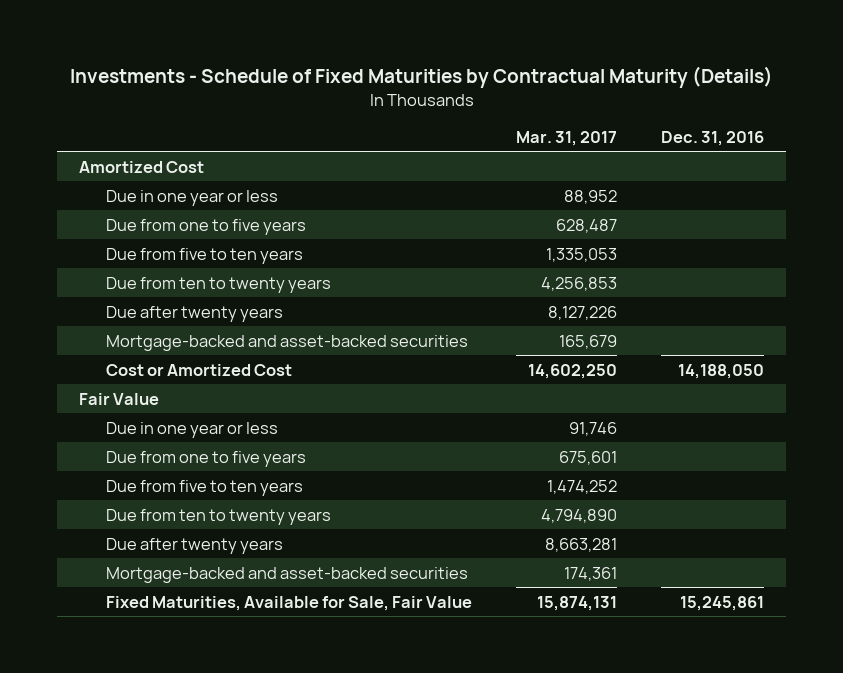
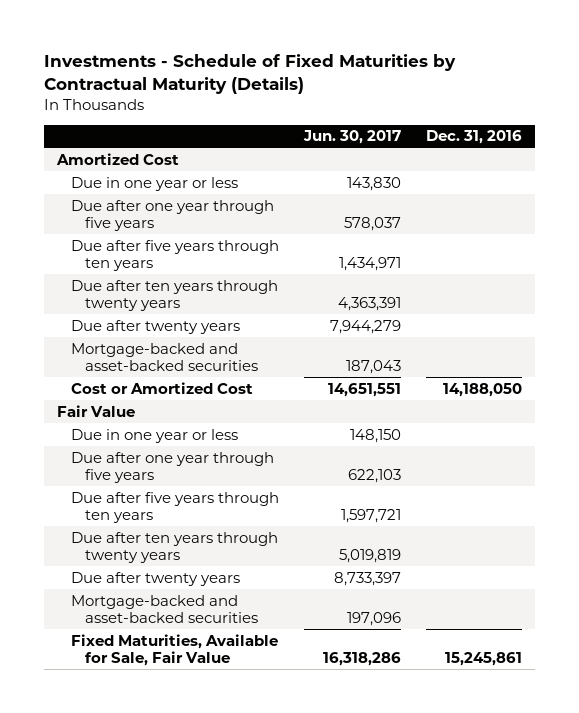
[515,130,617,146] Mar. 31, 2017 -> none
none -> [302,130,401,145] Jun. 30, 2017
[105,218,306,235] Due from one to five years -> [70,199,274,231] Due after one year through five years
[105,247,303,264] Due from five to ten years -> [70,239,279,271] Due after five years through ten years
[105,276,331,293] Due from ten to twenty years -> [70,279,278,311] Due after ten years through twenty years
[105,450,306,467] Due from one to five years -> [70,451,274,483] Due after one year through five years
[105,479,303,496] Due from five to ten years -> [70,491,279,523] Due after five years through ten years
[105,508,331,525] Due from ten to twenty years -> [70,531,278,563] Due after ten years through twenty years

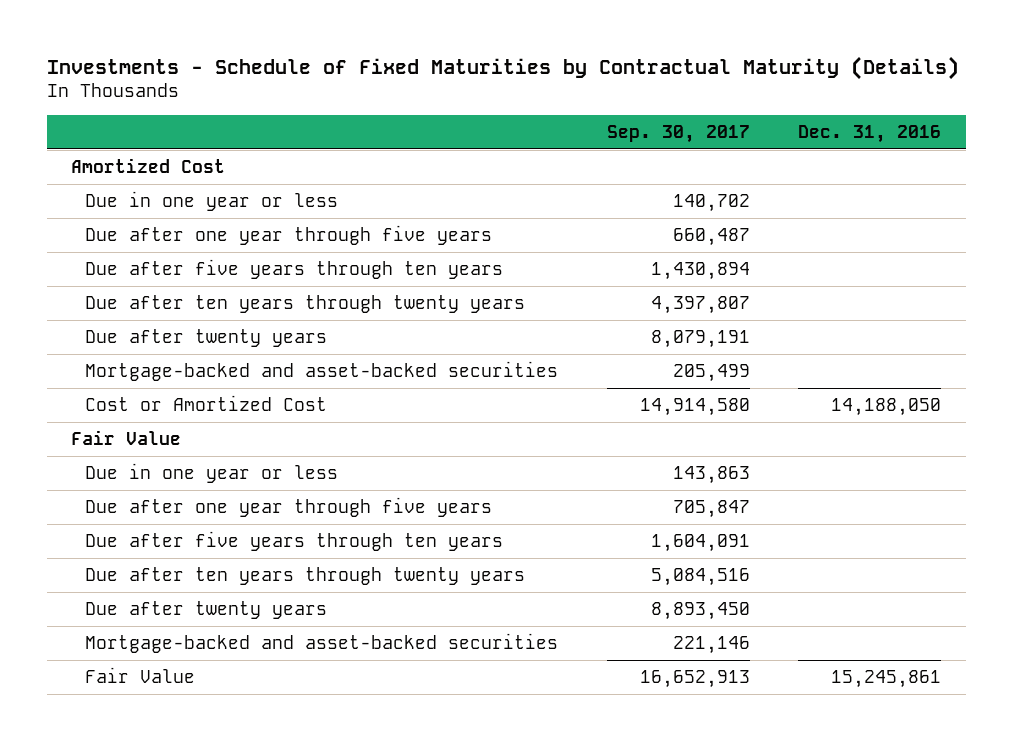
[302,130,401,145] Jun. 30, 2017 -> none
none -> [606,124,750,143] Sep. 30, 2017
[70,633,278,666] Fixed Maturities, Available for Sale, Fair Value -> [85,667,196,684] Fair Value

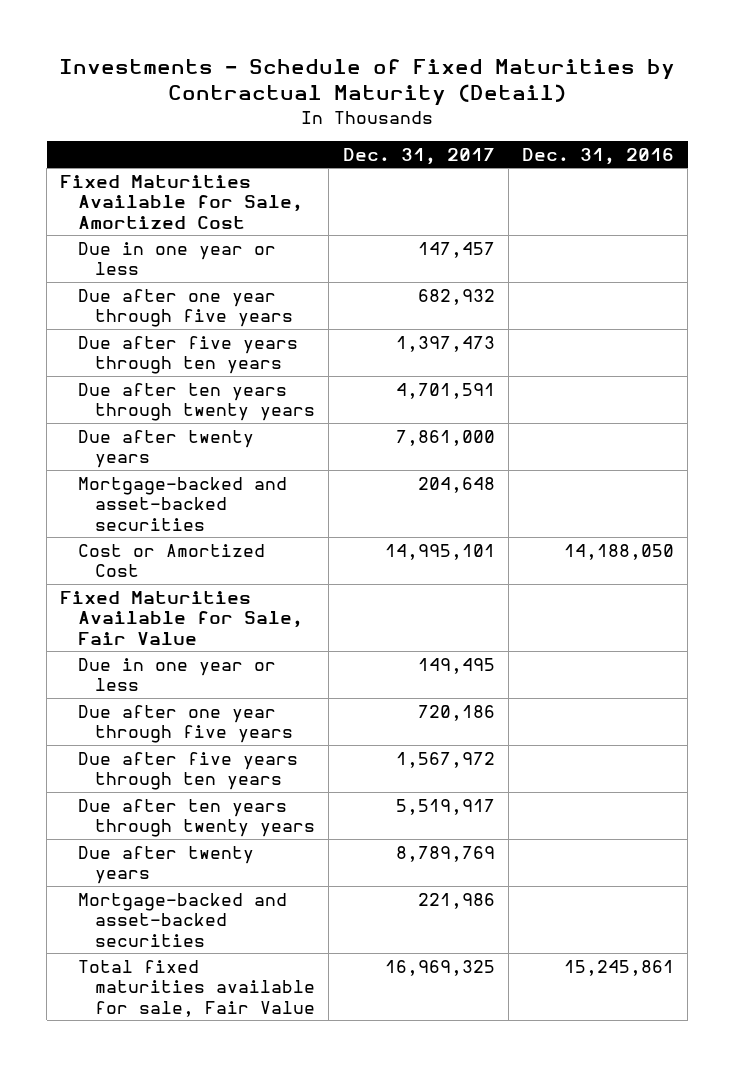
[47,55,960,80] Investments - Schedule of Fixed Maturities by Contractual Maturity (Details) -> [59,58,676,107] Investments - Schedule of Fixed Maturities by Contractual Maturity (Detail)
[606,124,750,143] Sep. 30, 2017 -> none
none -> [342,147,495,165] Dec. 31, 2017
[71,158,226,174] Amortized Cost -> [60,174,303,229] Fixed Maturities Available for Sale, Amortized Cost
[71,430,182,446] Fair Value -> [60,590,303,645] Fixed Maturities Available for Sale, Fair Value
[85,667,196,684] Fair Value -> [77,959,316,1017] Total fixed maturities available for sale, Fair Value

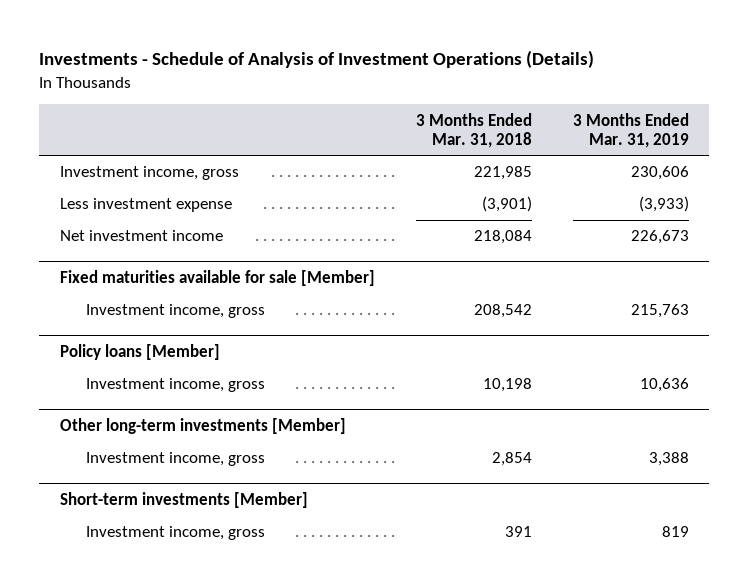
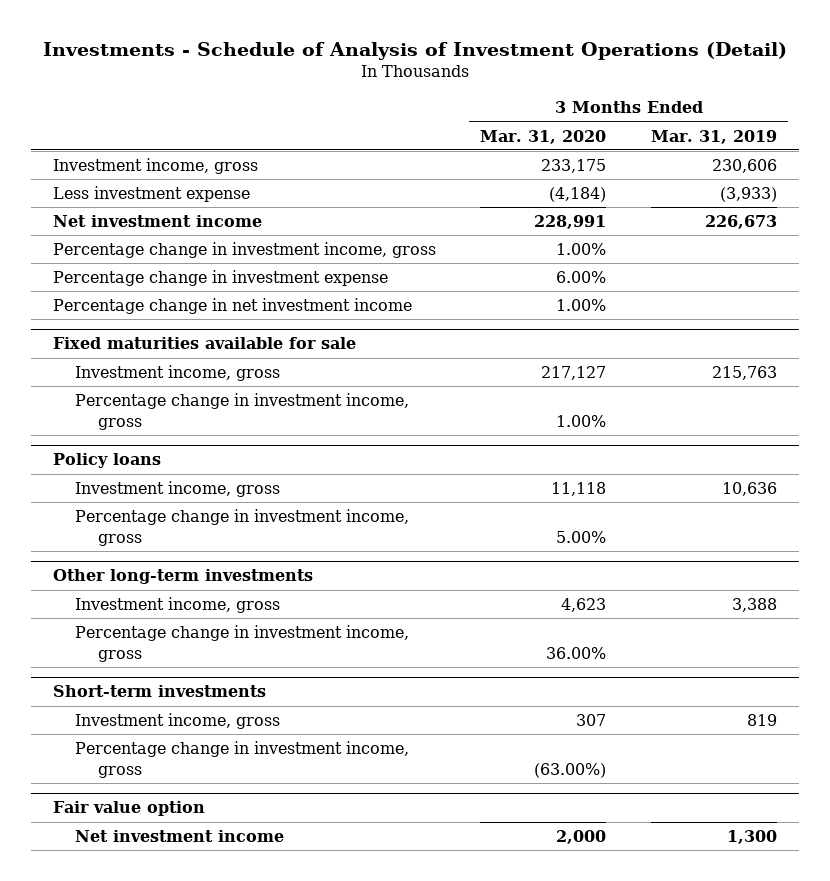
[39,50,595,69] Investments - Schedule of Analysis of Investment Operations (Details) -> [42,41,787,60] Investments - Schedule of Analysis of Investment Operations (Detail)
[415,112,532,148] 3 Months Ended Mar. 31, 2018 -> none
none -> [480,129,607,144] Mar. 31, 2020
none -> [52,242,436,259] Percentage change in investment income, gross
none -> [52,270,388,287] Percentage change in investment expense
none -> [52,298,412,315] Percentage change in net investment income
[59,269,375,286] Fixed maturities available for sale [Member] -> [52,337,356,350] Fixed maturities available for sale
none -> [75,393,410,430] Percentage change in investment income, gross
[59,343,220,360] Policy loans [Member] -> [52,453,161,469] Policy loans
none -> [75,509,410,546] Percentage change in investment income, gross
[59,417,346,434] Other long-term investments [Member] -> [52,569,313,585] Other long-term investments
none -> [75,625,410,662] Percentage change in investment income, gross
[59,491,308,508] Short-term investments [Member] -> [52,685,266,698] Short-term investments
none -> [75,741,410,778] Percentage change in investment income, gross
none -> [52,801,205,817] Fair value option
none -> [75,830,285,843] Net investment income

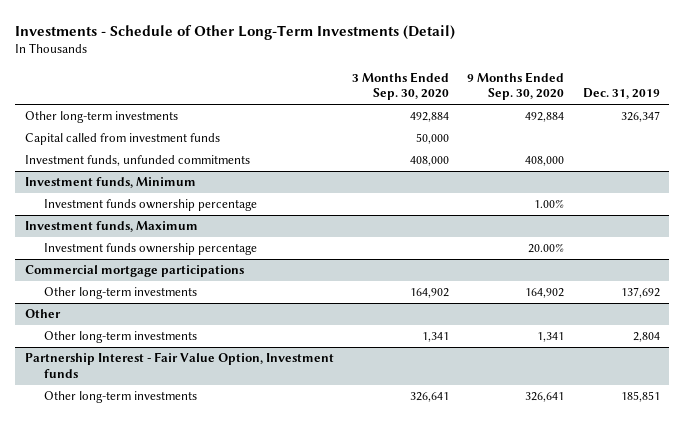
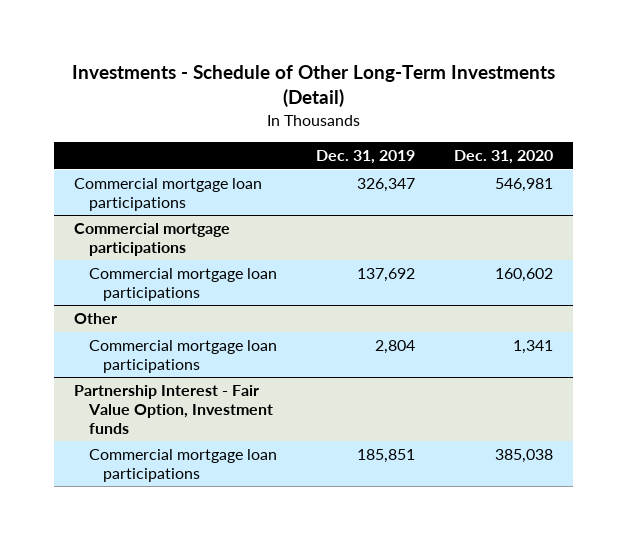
[351,71,449,101] 3 Months Ended Sep. 30, 2020 -> none
[467,71,565,101] 9 Months Ended Sep. 30, 2020 -> none
none -> [454,150,554,165] Dec. 31, 2020
[24,133,220,146] Capital called from investment funds -> none
[24,155,250,167] Investment funds, unfunded commitments -> none
[24,177,196,189] Investment funds, Minimum -> none
[43,199,257,212] Investment funds ownership percentage -> none
[24,221,198,233] Investment funds, Maximum -> none
[43,243,257,256] Investment funds ownership percentage -> none
[24,111,178,124] Other long-term investments -> [73,178,262,211] Commercial mortgage loan participations
[43,287,197,300] Other long-term investments -> [88,268,277,301] Commercial mortgage loan participations
[43,331,197,344] Other long-term investments -> [88,340,277,373] Commercial mortgage loan participations
[43,391,197,404] Other long-term investments -> [88,449,277,482] Commercial mortgage loan participations

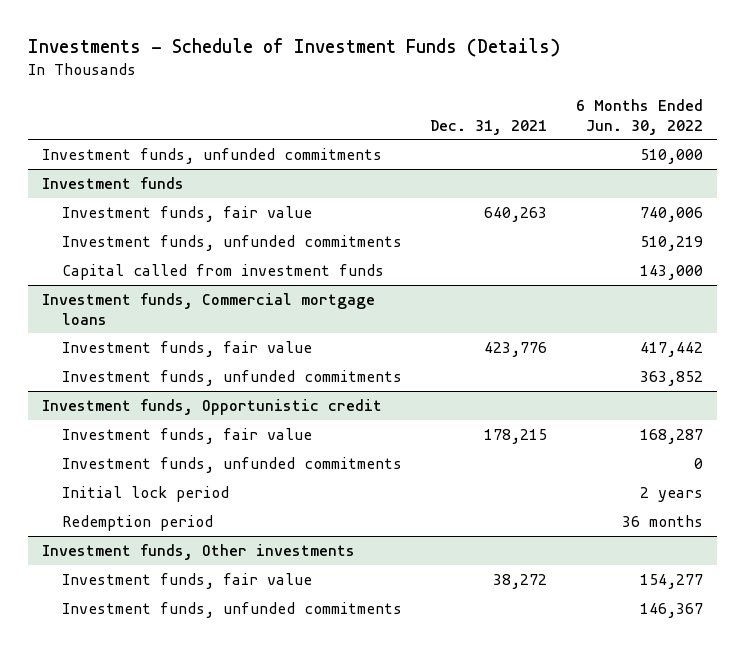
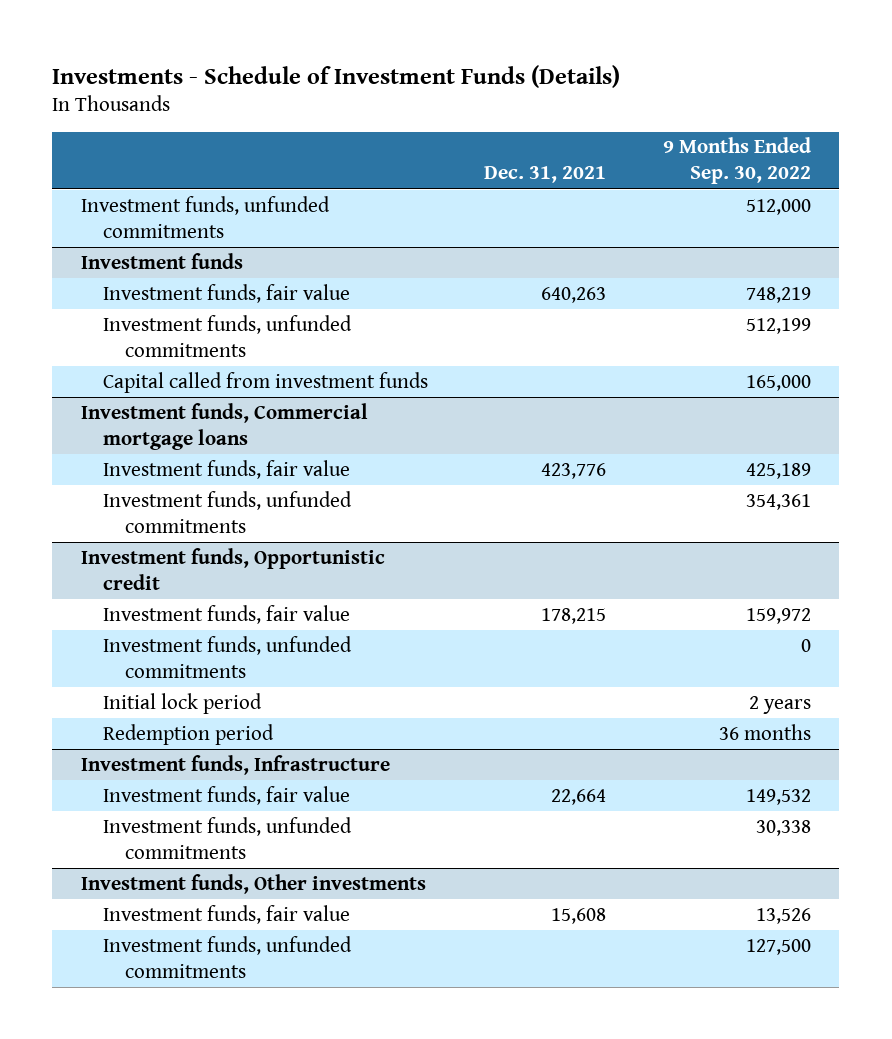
[576,98,704,135] 6 Months Ended Jun. 30, 2022 -> none
none -> [663,137,812,185] 9 Months Ended Sep. 30, 2022
none -> [80,754,390,775] Investment funds, Infrastructure
none -> [102,785,350,805] Investment funds, fair value
none -> [102,816,352,859] Investment funds, unfunded commitments
[493,573,548,589] 38,272 -> [551,907,607,924] 15,608

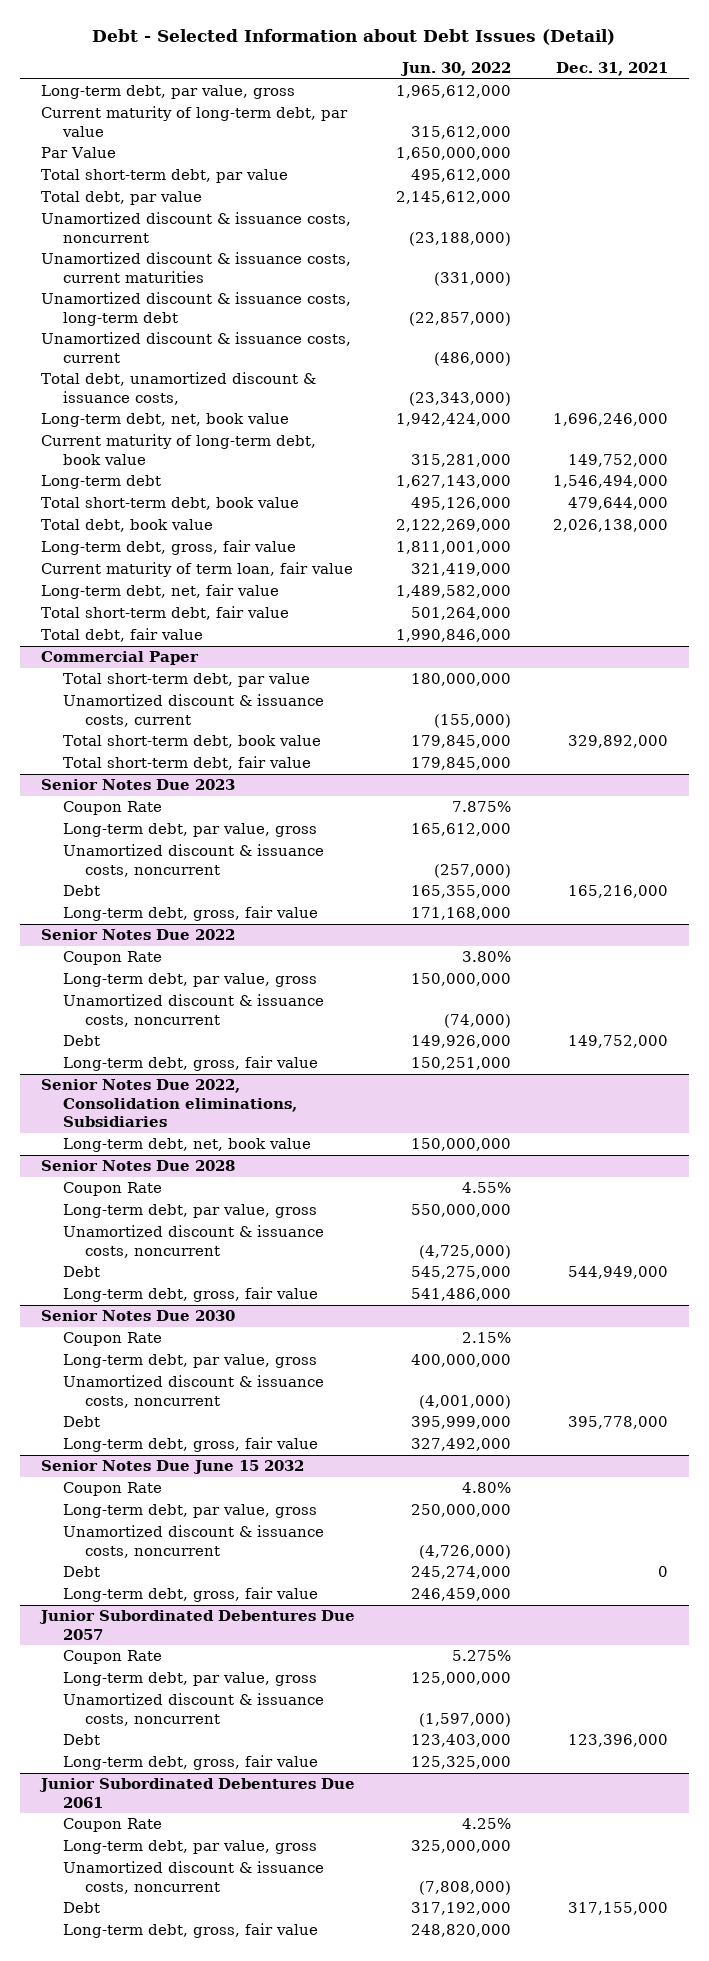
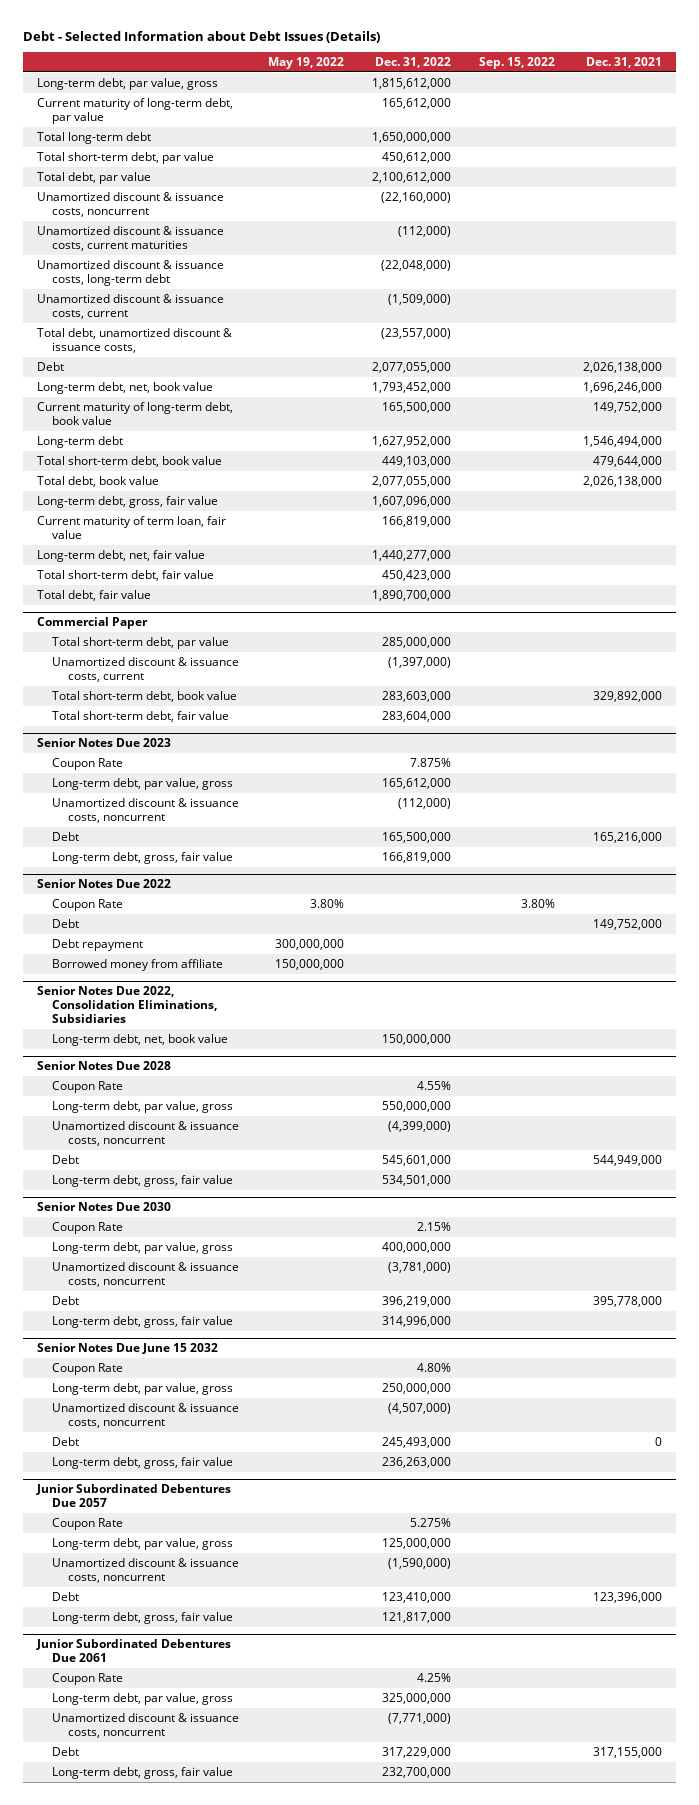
[92,29,616,46] Debt - Selected Information about Debt Issues (Detail) -> [22,30,380,43] Debt - Selected Information about Debt Issues (Details)
[400,61,512,76] Jun. 30, 2022 -> none
none -> [267,57,344,70] May 19, 2022
none -> [374,57,451,69] Dec. 31, 2022
none -> [479,57,556,70] Sep. 15, 2022
[40,147,116,159] Par Value -> [36,131,151,144] Total long-term debt
none -> [36,361,64,371] Debt
[62,973,317,988] Long-term debt, par value, gross -> none
[62,994,324,1027] Unamortized discount & issuance costs, noncurrent -> none
[62,1056,318,1072] Long-term debt, gross, fair value -> none
none -> [52,938,144,951] Debt repayment
none -> [52,958,224,971] Borrowed money from affiliate
[40,1079,297,1127] Senior Notes Due 2022, Consolidation eliminations, Subsidiaries -> [36,986,218,1024] Senior Notes Due 2022, Consolidation Eliminations, Subsidiaries

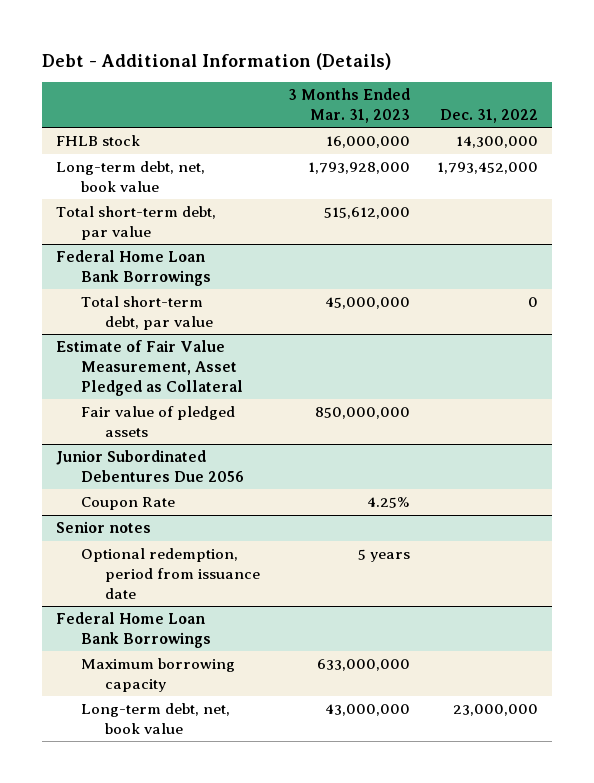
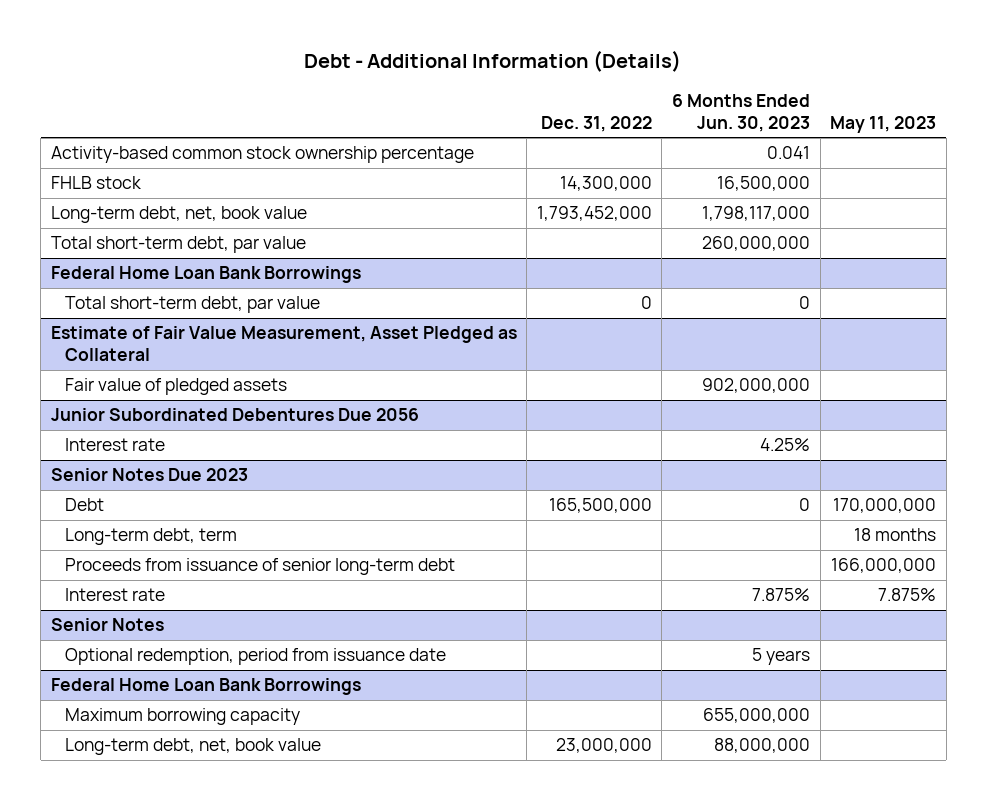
[287,88,410,123] 3 Months Ended Mar. 31, 2023 -> none
none -> [671,94,810,132] 6 Months Ended Jun. 30, 2023
none -> [830,115,937,133] May 11, 2023
none -> [50,146,474,164] Activity-based common stock ownership percentage
[80,497,175,511] Coupon Rate -> [64,438,165,452] Interest rate
none -> [50,468,248,482] Senior Notes Due 2023
none -> [64,498,104,512] Debt
none -> [64,528,237,546] Long-term debt, term
none -> [64,558,455,576] Proceeds from issuance of senior long-term debt
none -> [64,588,165,602] Interest rate
[56,521,152,534] Senior notes -> [50,618,164,632] Senior Notes

